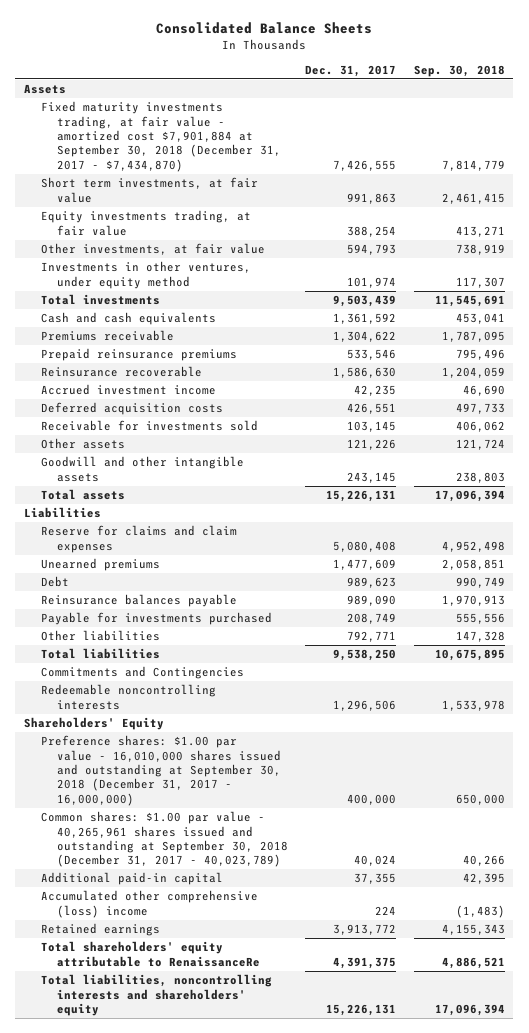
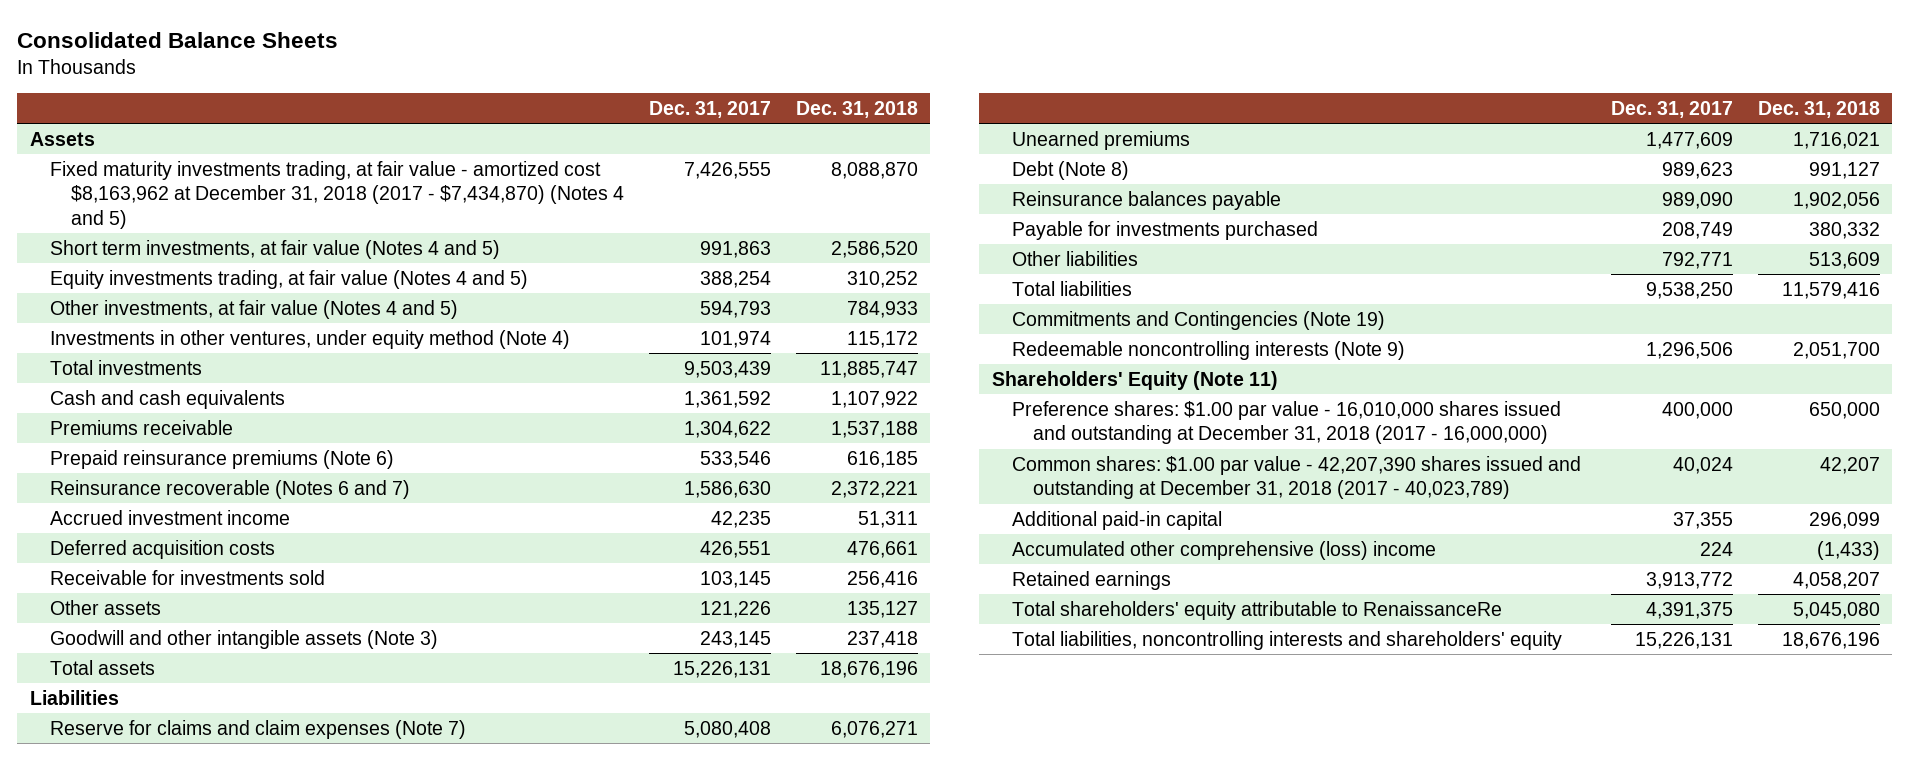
[413,64,505,77] Sep. 30, 2018 -> none
none -> [795,101,918,119] Dec. 31, 2018
[40,101,282,172] Fixed maturity investments trading, at fair value - amortized cost $7,901,884 at September 30, 2018 (December 31, 2017 - $7,434,870) -> [50,160,624,230] Fixed maturity investments trading, at fair value - amortized cost $8,163,962 at December 31, 2018 (2017 - $7,434,870) (Notes 4 and 5)
[40,177,258,203] Short term investments, at fair value -> [50,239,501,259] Short term investments, at fair value (Notes 4 and 5)
[40,210,251,236] Equity investments trading, at fair value -> [50,269,529,289] Equity investments trading, at fair value (Notes 4 and 5)
[40,243,265,256] Other investments, at fair value -> [50,299,459,319] Other investments, at fair value (Notes 4 and 5)
[40,261,251,289] Investments in other ventures, under equity method -> [50,329,571,349] Investments in other ventures, under equity method (Note 4)
[40,348,237,362] Prepaid reinsurance premiums -> [50,449,395,469] Prepaid reinsurance premiums (Note 6)
[40,366,202,378] Reinsurance recoverable -> [50,479,411,499] Reinsurance recoverable (Notes 6 and 7)
[40,456,244,482] Goodwill and other intangible assets -> [50,629,439,649] Goodwill and other intangible assets (Note 3)
[40,525,237,553] Reserve for claims and claim expenses -> [50,719,467,739] Reserve for claims and claim expenses (Note 7)
[40,576,69,588] Debt -> [1012,160,1130,180] Debt (Note 8)
[40,666,244,680] Commitments and Contingencies -> [1012,310,1386,330] Commitments and Contingencies (Note 19)
[40,684,216,710] Redeemable noncontrolling interests -> [1012,340,1406,360] Redeemable noncontrolling interests (Note 9)
[23,717,164,731] Shareholders' Equity -> [991,370,1278,390] Shareholders' Equity (Note 11)
[40,735,282,806] Preference shares: $1.00 par value - 16,010,000 shares issued and outstanding at September 30, 2018 (December 31, 2017 - 16,000,000) -> [1012,400,1562,445] Preference shares: $1.00 par value - 16,010,000 shares issued and outstanding at December 31, 2018 (2017 - 16,000,000)
[40,811,289,868] Common shares: $1.00 par value - 40,265,961 shares issued and outstanding at September 30, 2018 (December 31, 2017 - 40,023,789) -> [1012,455,1582,500] Common shares: $1.00 par value - 42,207,390 shares issued and outstanding at December 31, 2018 (2017 - 40,023,789)

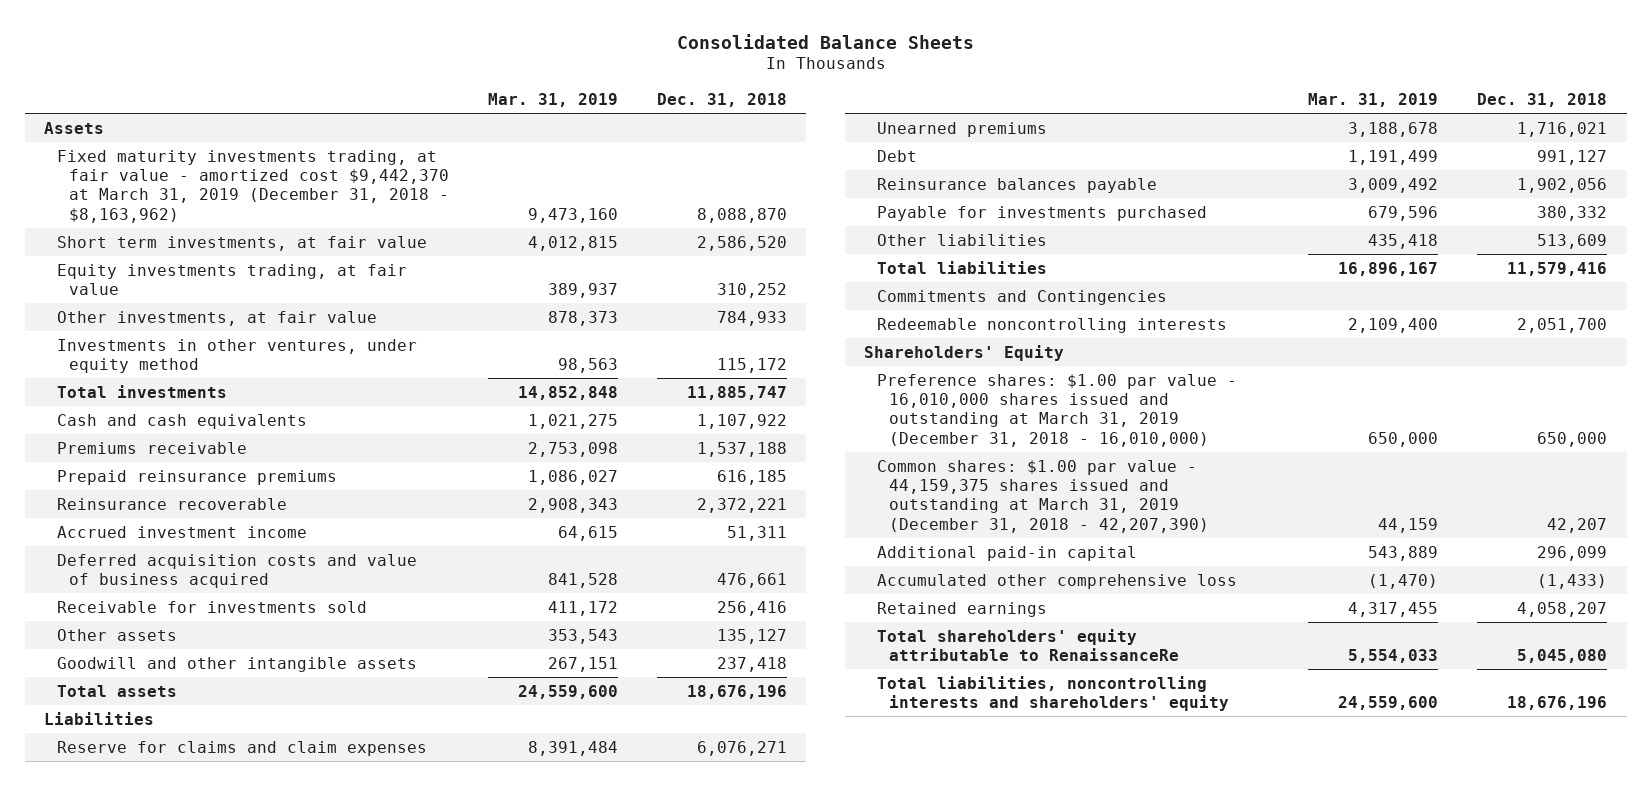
[648,101,771,119] Dec. 31, 2017 -> none
none -> [487,92,618,107] Mar. 31, 2019
[50,160,624,230] Fixed maturity investments trading, at fair value - amortized cost $8,163,962 at December 31, 2018 (2017 - $7,434,870) (Notes 4 and 5) -> [56,149,449,223] Fixed maturity investments trading, at fair value - amortized cost $9,442,370 at March 31, 2019 (December 31, 2018 - $8,163,962)
[50,239,501,259] Short term investments, at fair value (Notes 4 and 5) -> [56,235,427,251] Short term investments, at fair value
[50,269,529,289] Equity investments trading, at fair value (Notes 4 and 5) -> [56,263,407,296] Equity investments trading, at fair value
[50,299,459,319] Other investments, at fair value (Notes 4 and 5) -> [56,310,377,326] Other investments, at fair value
[50,329,571,349] Investments in other ventures, under equity method (Note 4) -> [56,338,417,374] Investments in other ventures, under equity method
[50,449,395,469] Prepaid reinsurance premiums (Note 6) -> [56,469,337,485] Prepaid reinsurance premiums
[50,479,411,499] Reinsurance recoverable (Notes 6 and 7) -> [56,497,287,510] Reinsurance recoverable
[50,539,276,559] Deferred acquisition costs -> [56,553,417,589] Deferred acquisition costs and value of business acquired
[50,629,439,649] Goodwill and other intangible assets (Note 3) -> [56,656,417,672] Goodwill and other intangible assets
[50,719,467,739] Reserve for claims and claim expenses (Note 7) -> [56,740,427,756] Reserve for claims and claim expenses
[1012,160,1130,180] Debt (Note 8) -> [876,149,917,162] Debt
[1012,310,1386,330] Commitments and Contingencies (Note 19) -> [876,289,1167,305] Commitments and Contingencies
[1012,340,1406,360] Redeemable noncontrolling interests (Note 9) -> [876,317,1227,333] Redeemable noncontrolling interests
[991,370,1278,390] Shareholders' Equity (Note 11) -> [864,344,1065,361] Shareholders' Equity
[1012,400,1562,445] Preference shares: $1.00 par value - 16,010,000 shares issued and outstanding at December 31, 2018 (2017 - 16,000,000) -> [876,373,1237,447] Preference shares: $1.00 par value - 16,010,000 shares issued and outstanding at March 31, 2019 (December 31, 2018 - 16,010,000)
[1012,455,1582,500] Common shares: $1.00 par value - 42,207,390 shares issued and outstanding at December 31, 2018 (2017 - 40,023,789) -> [876,459,1210,533] Common shares: $1.00 par value - 44,159,375 shares issued and outstanding at March 31, 2019 (December 31, 2018 - 42,207,390)
[1012,540,1437,560] Accumulated other comprehensive (loss) income -> [876,573,1237,589] Accumulated other comprehensive loss

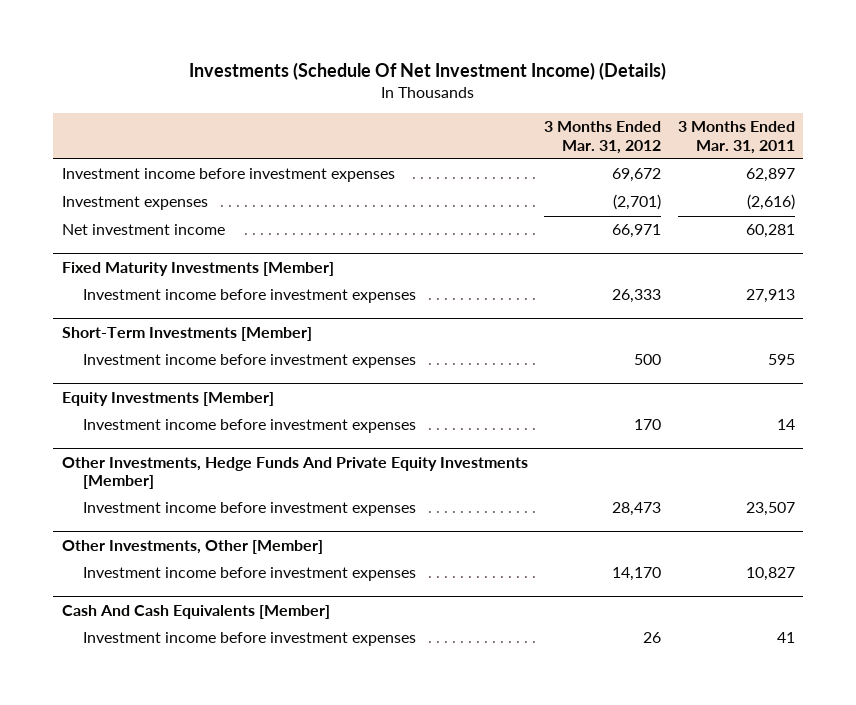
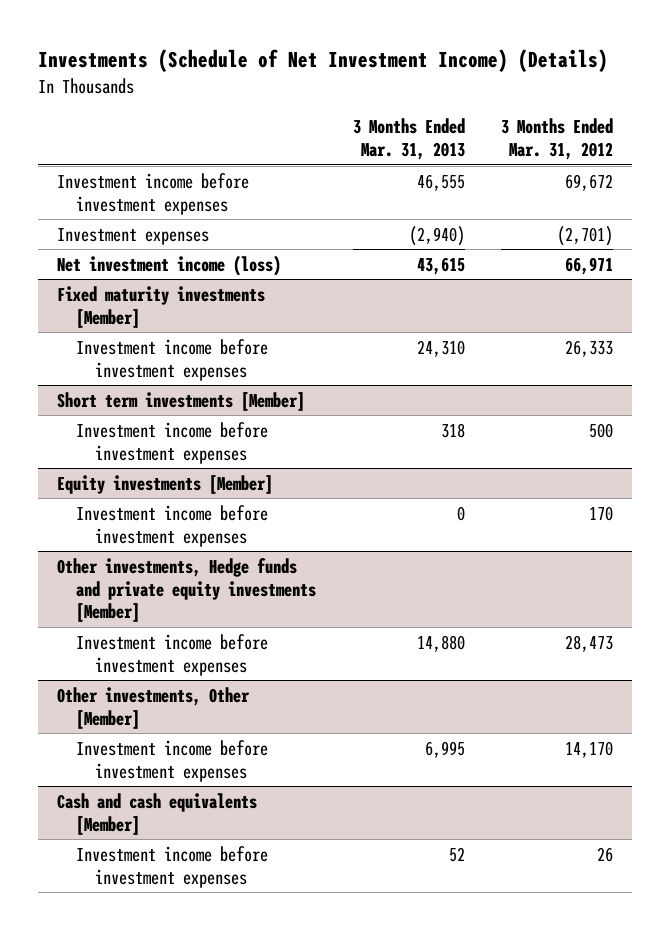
[189,61,667,80] Investments (Schedule Of Net Investment Income) (Details) -> [38,49,609,73] Investments (Schedule of Net Investment Income) (Details)
[677,121,795,154] 3 Months Ended Mar. 31, 2011 -> none
none -> [352,118,465,160] 3 Months Ended Mar. 31, 2013
[61,224,225,236] Net investment income -> [56,254,281,276] Net investment income (loss)
[61,261,334,276] Fixed Maturity Investments [Member] -> [56,285,265,328] Fixed maturity investments [Member]
[61,326,312,341] Short-Term Investments [Member] -> [56,391,305,411] Short term investments [Member]
[61,391,274,406] Equity Investments [Member] -> [56,474,273,494] Equity investments [Member]
[61,456,528,490] Other Investments, Hedge Funds And Private Equity Investments [Member] -> [56,557,316,623] Other investments, Hedge funds and private equity investments [Member]
[61,539,323,554] Other Investments, Other [Member] -> [56,686,250,729] Other investments, Other [Member]
[61,604,330,619] Cash And Cash Equivalents [Member] -> [56,792,257,835] Cash and cash equivalents [Member]

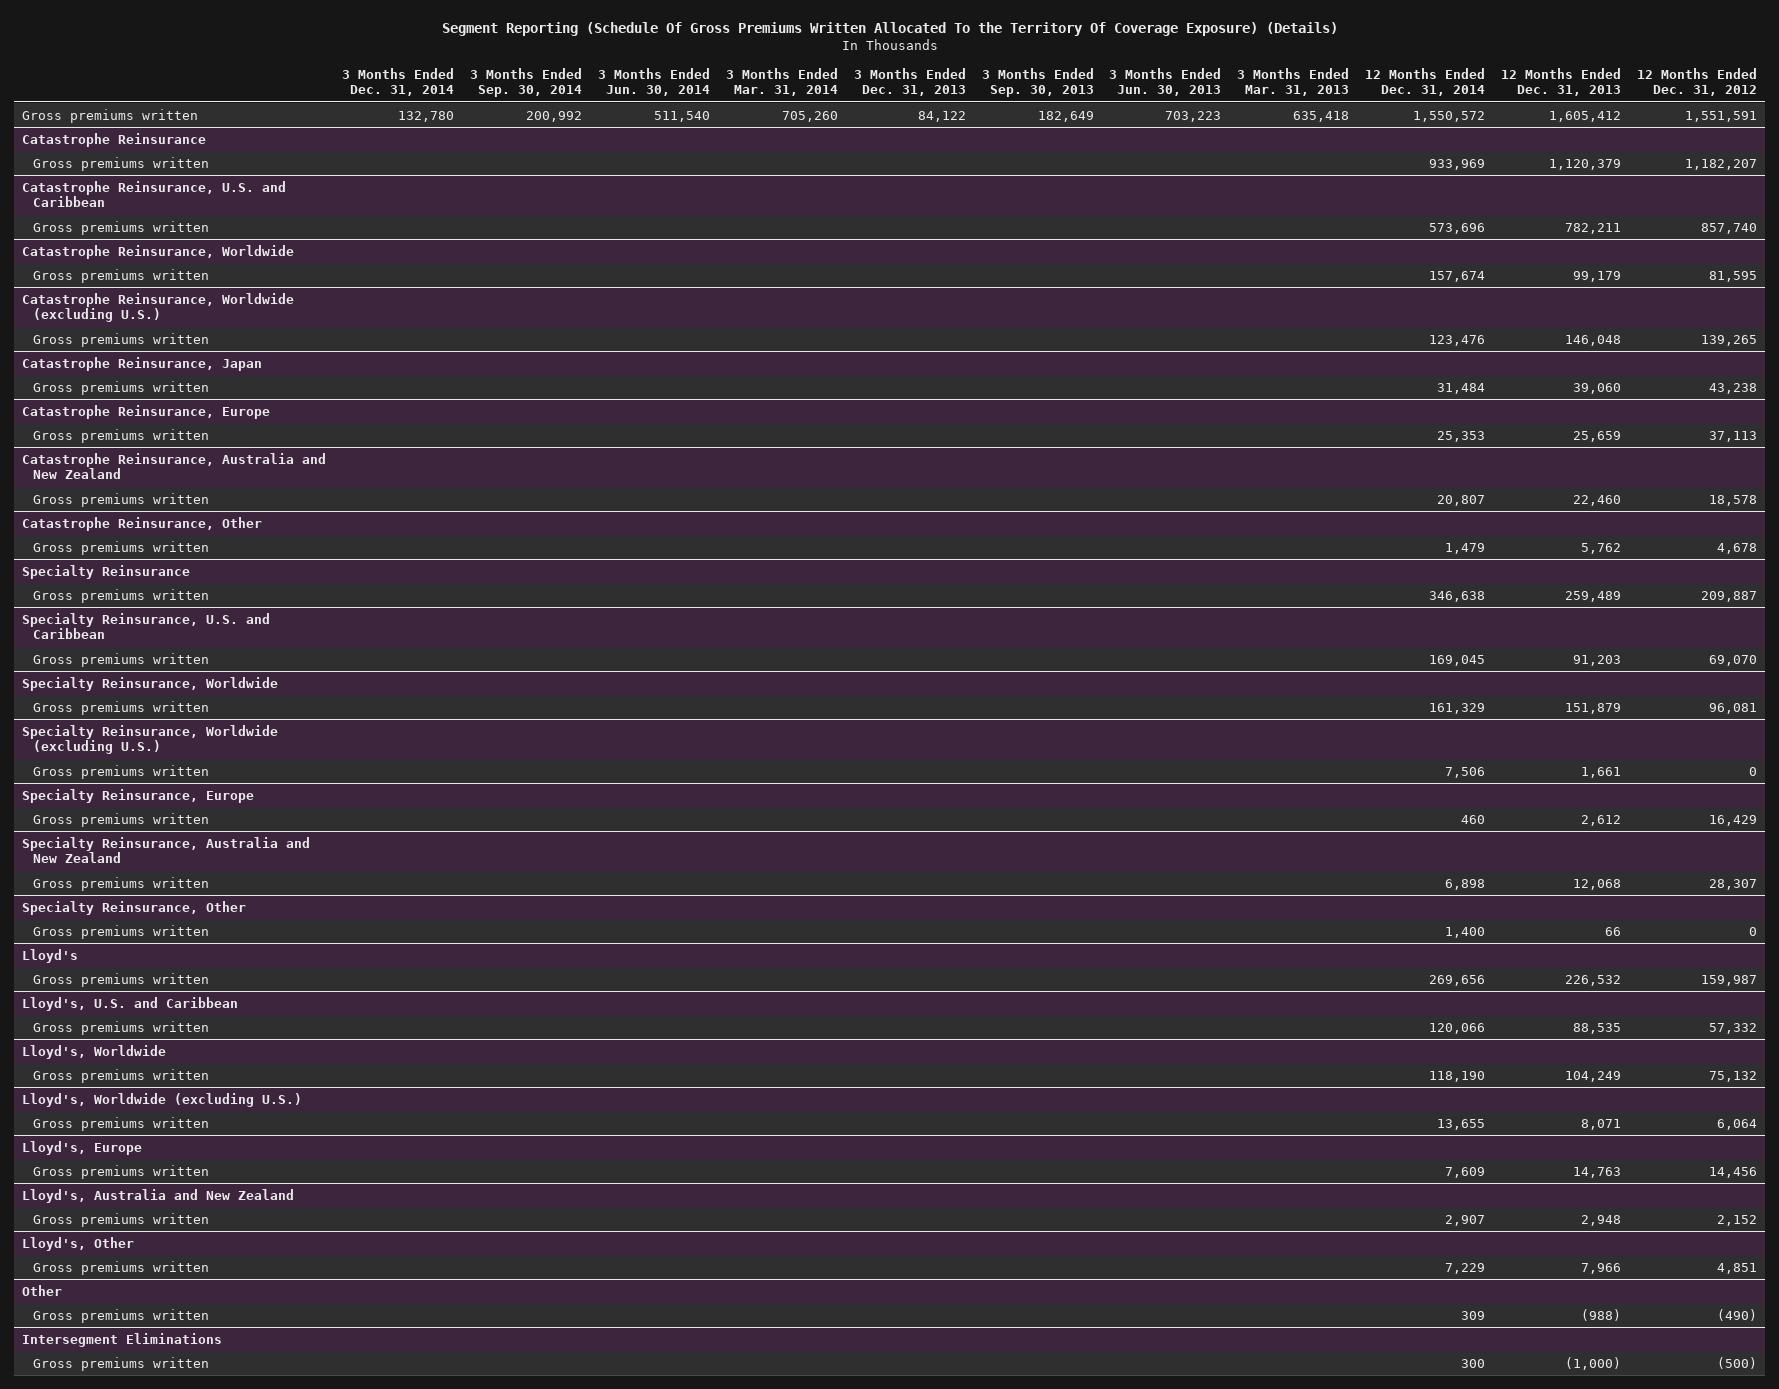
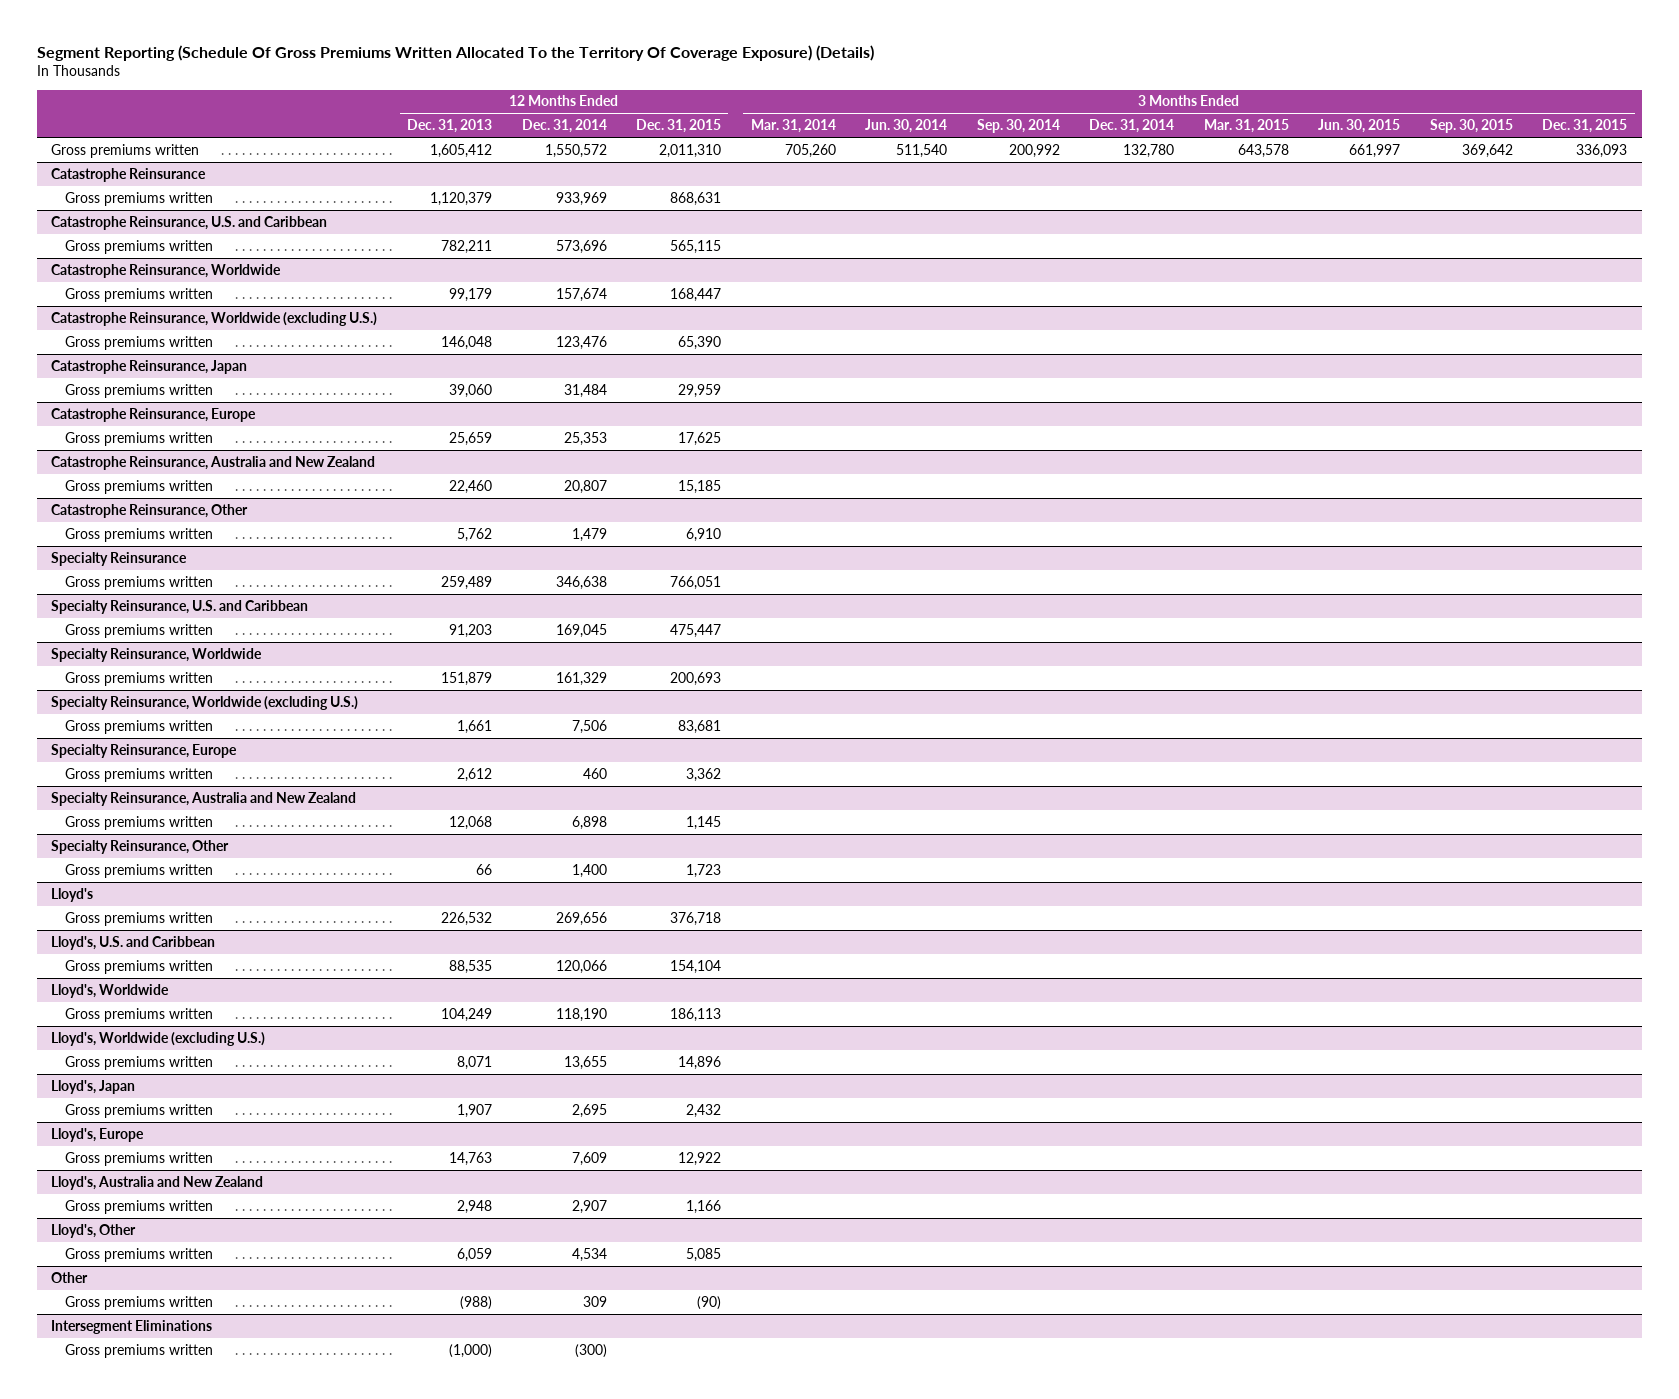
[853,67,966,97] 3 Months Ended Dec. 31, 2013 -> none
[981,67,1094,98] 3 Months Ended Sep. 30, 2013 -> none
[1109,67,1222,97] 3 Months Ended Jun. 30, 2013 -> none
[1237,67,1350,97] 3 Months Ended Mar. 31, 2013 -> none
[1637,67,1758,97] 12 Months Ended Dec. 31, 2012 -> none
none -> [636,119,722,134] Dec. 31, 2015
none -> [1203,119,1289,134] Mar. 31, 2015
none -> [1318,119,1401,134] Jun. 30, 2015
none -> [1429,119,1513,134] Sep. 30, 2015
none -> [1542,119,1628,134] Dec. 31, 2015
none -> [51,1079,136,1094] Lloyd's, Japan
none -> [64,1103,213,1118] Gross premiums written
[1445,1262,1486,1274] 7,229 -> [571,1247,607,1262] 4,534
[1581,1262,1622,1274] 7,966 -> [456,1247,492,1262] 6,059
[1461,1358,1486,1368] 300 -> [574,1343,607,1358] (300)

